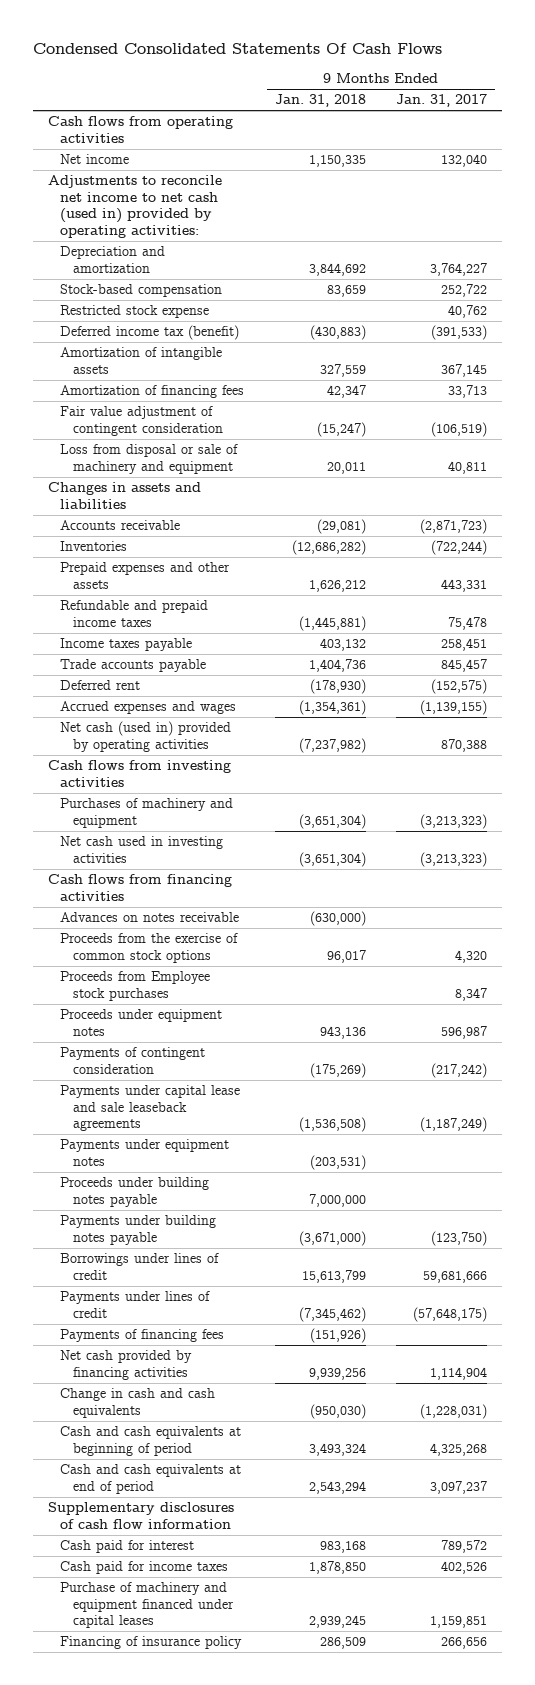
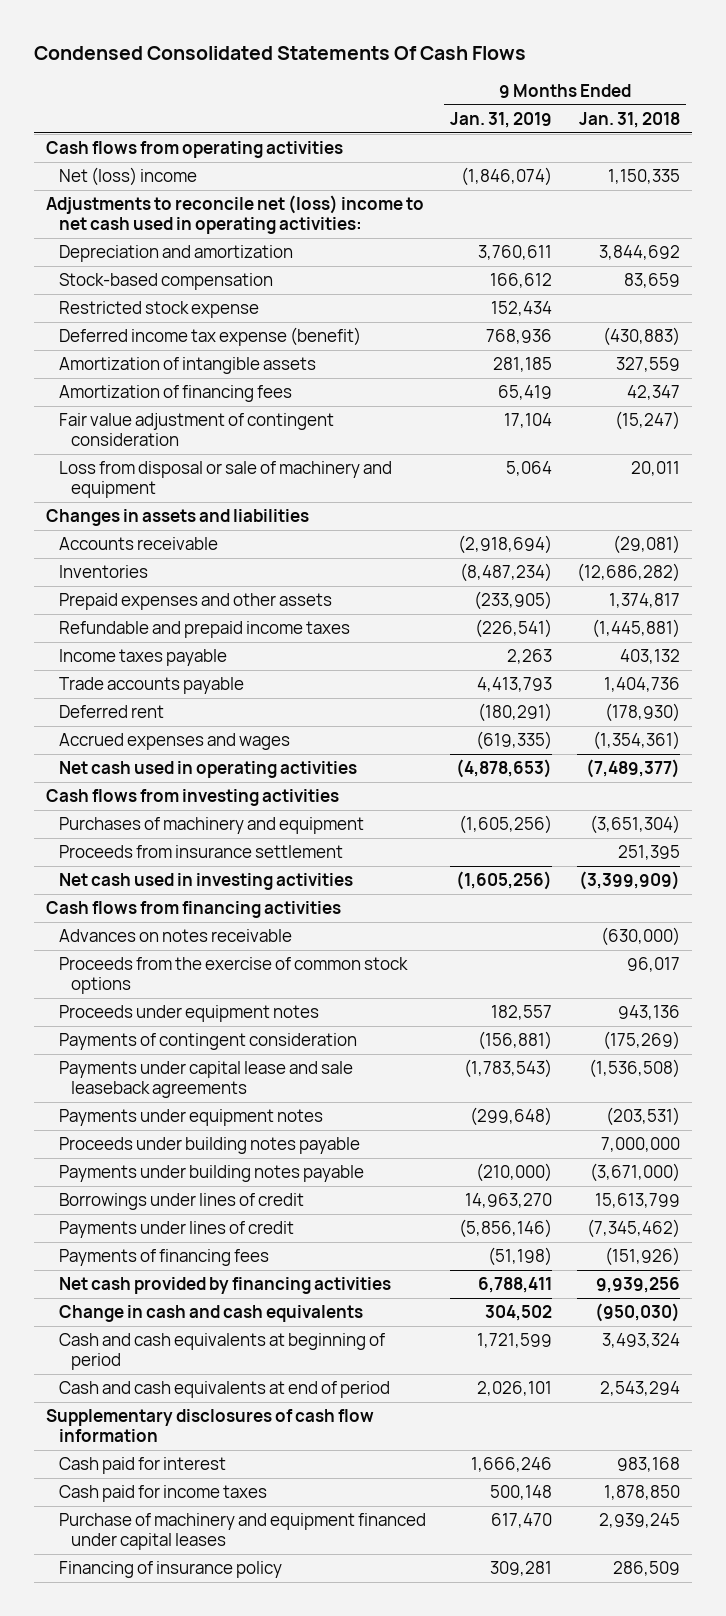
[396,94,488,108] Jan. 31, 2017 -> none
none -> [450,112,553,129] Jan. 31, 2019
[60,154,130,165] Net income -> [58,167,197,187] Net (loss) income
[47,175,222,238] Adjustments to reconcile net income to net cash (used in) provided by operating activities: -> [46,195,425,235] Adjustments to reconcile net (loss) income to net cash used in operating activities:
[60,325,240,341] Deferred income tax (benefit) -> [58,327,361,347] Deferred income tax expense (benefit)
[308,579,366,592] 1,626,212 -> [608,593,680,609] 1,374,817
[60,721,232,752] Net cash (used in) provided by operating activities -> [58,761,357,779] Net cash used in operating activities
[298,737,366,753] (7,237,982) -> [585,759,680,779] (7,489,377)
none -> [58,845,343,859] Proceeds from insurance settlement
[298,851,366,867] (3,651,304) -> [578,871,680,891] (3,399,909)
[60,971,211,1001] Proceeds from Employee stock purchases -> none

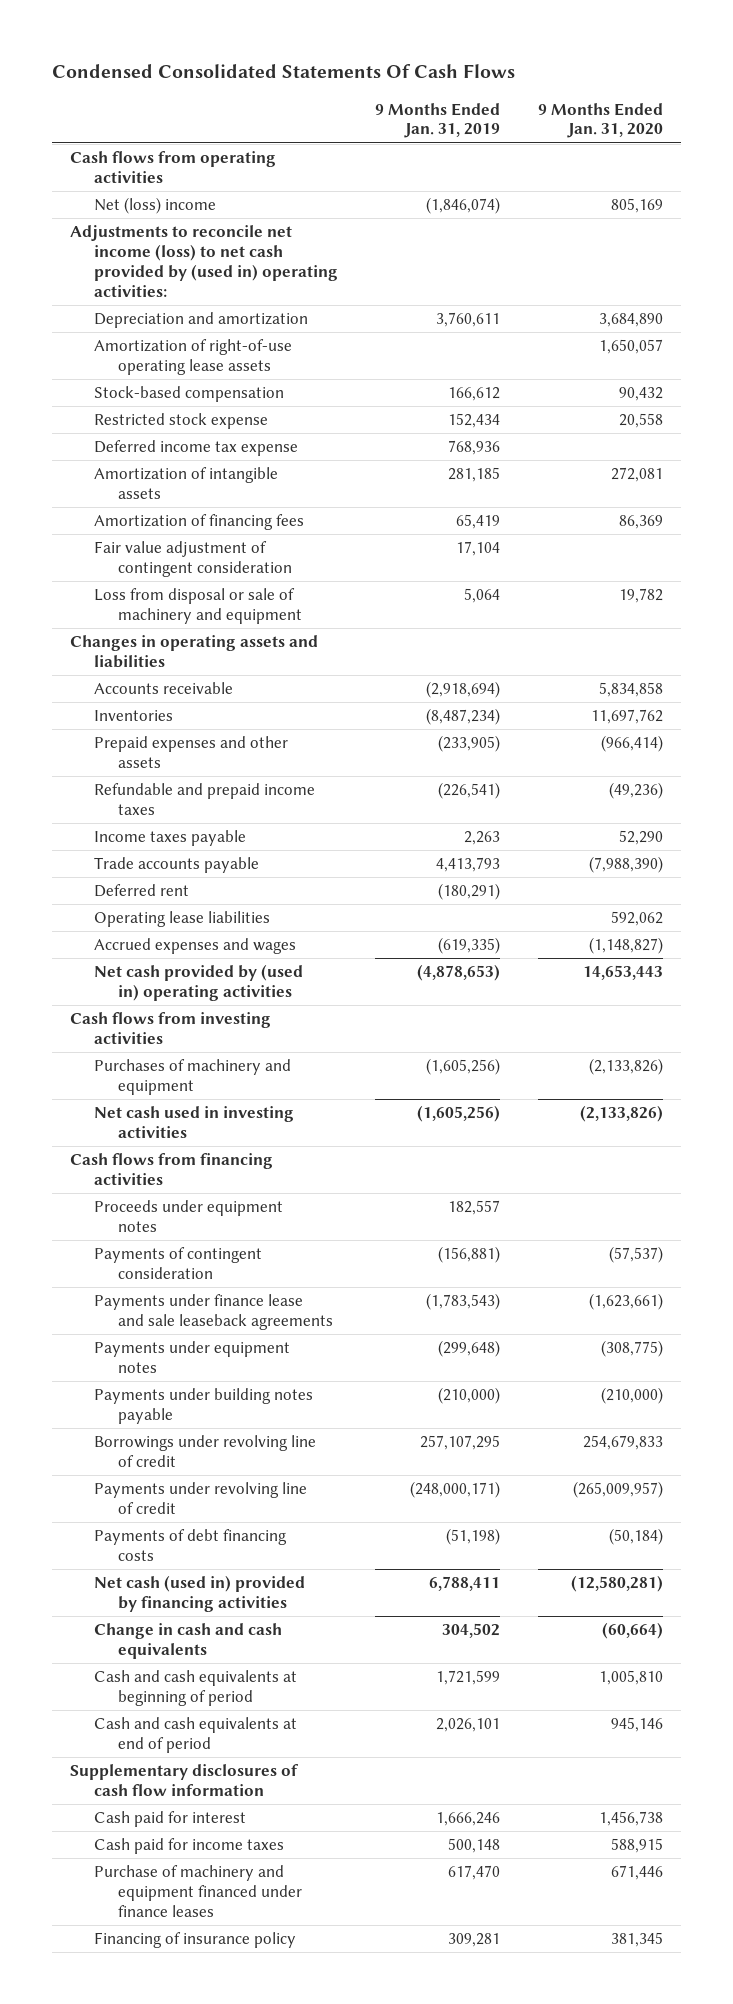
[578,112,680,129] Jan. 31, 2018 -> none
none -> [537,102,663,139] 9 Months Ended Jan. 31, 2020
[46,195,425,235] Adjustments to reconcile net (loss) income to net cash used in operating activities: -> [70,225,339,297] Adjustments to reconcile net income (loss) to net cash provided by (used in) operating activities:
none -> [94,339,293,376] Amortization of right-of-use operating lease assets
[58,327,361,347] Deferred income tax expense (benefit) -> [94,440,299,457] Deferred income tax expense
[46,509,310,527] Changes in assets and liabilities -> [70,635,319,669] Changes in operating assets and liabilities
none -> [94,911,271,928] Operating lease liabilities
[58,761,357,779] Net cash used in operating activities -> [94,964,304,1002] Net cash provided by (used in) operating activities
[58,845,343,859] Proceeds from insurance settlement -> none
[58,929,292,943] Advances on notes receivable -> none
[58,957,408,995] Proceeds from the exercise of common stock options -> none
[58,1061,353,1099] Payments under capital lease and sale leaseback agreements -> [94,1294,334,1331] Payments under finance lease and sale leaseback agreements
[58,1137,360,1155] Proceeds under building notes payable -> none
[58,1193,304,1211] Borrowings under lines of credit -> [94,1435,317,1468] Borrowings under revolving line of credit
[465,1193,553,1209] 14,963,270 -> [420,1435,501,1451] 257,107,295
[58,1221,294,1239] Payments under lines of credit -> [94,1482,308,1515] Payments under revolving line of credit
[459,1219,553,1239] (5,856,146) -> [410,1481,501,1499] (248,000,171)
[58,1249,269,1267] Payments of financing fees -> [94,1529,288,1562] Payments of debt financing costs
[58,1277,391,1295] Net cash provided by financing activities -> [94,1575,306,1613] Net cash (used in) provided by financing activities
[58,1513,426,1551] Purchase of machinery and equipment financed under capital leases -> [94,1865,303,1917] Purchase of machinery and equipment financed under finance leases

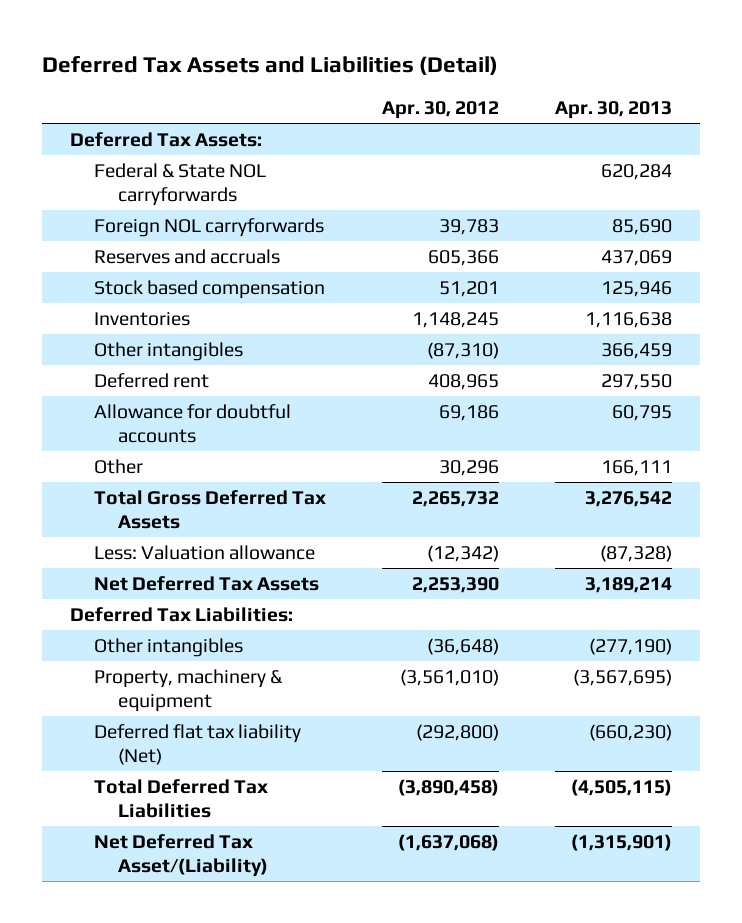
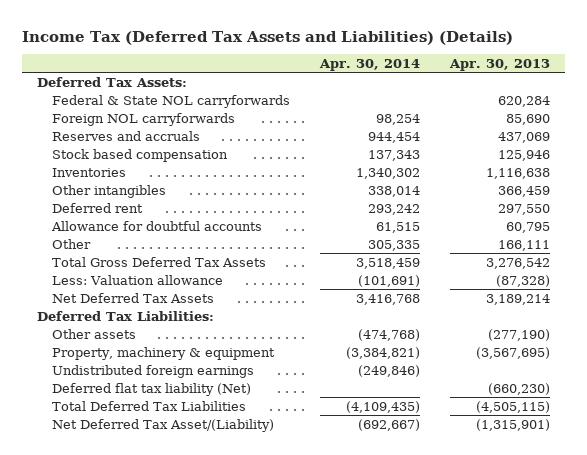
[42,56,499,76] Deferred Tax Assets and Liabilities (Detail) -> [22,30,514,45] Income Tax (Deferred Tax Assets and Liabilities) (Details)
[382,100,500,119] Apr. 30, 2012 -> none
none -> [318,58,420,71] Apr. 30, 2014
[94,638,244,658] Other intangibles -> [51,328,136,339] Other assets
none -> [51,364,254,378] Undistributed foreign earnings

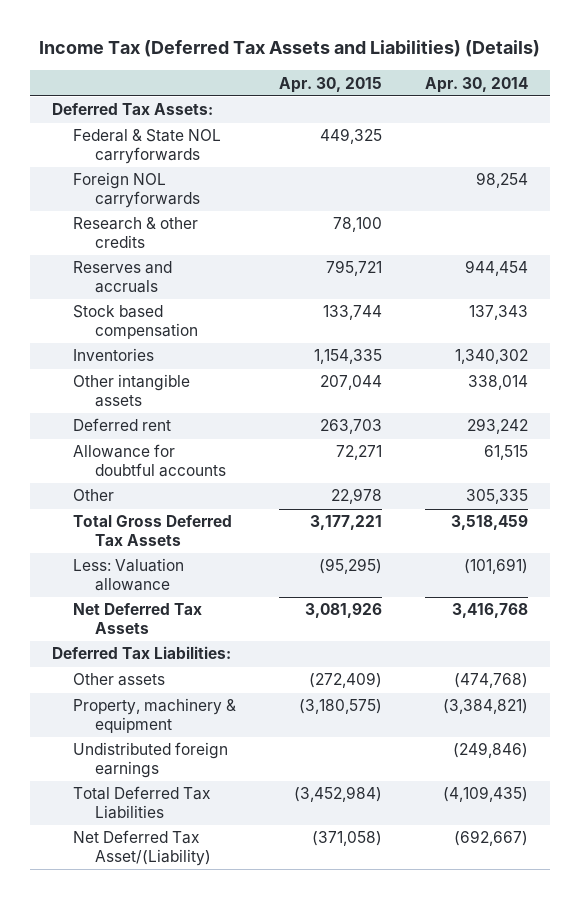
[448,58,550,71] Apr. 30, 2013 -> none
none -> [279,76,383,93] Apr. 30, 2015
none -> [73,217,199,249] Research & other credits
[51,184,166,198] Other intangibles -> [73,374,191,408] Other intangible assets
[51,382,251,396] Deferred flat tax liability (Net) -> none

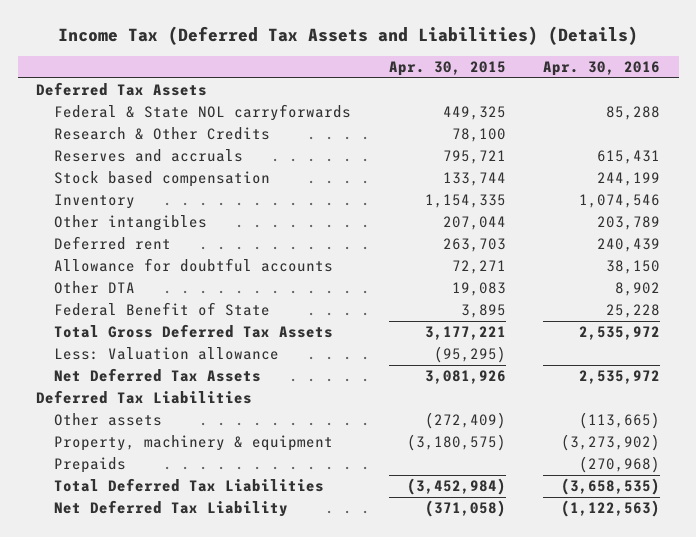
[425,76,529,93] Apr. 30, 2014 -> none
none -> [543,61,661,77] Apr. 30, 2016
[51,103,213,116] Deferred Tax Assets: -> [36,82,208,97] Deferred Tax Assets
[73,172,200,209] Foreign NOL carryforwards -> none
[73,217,199,249] Research & other credits -> [54,127,271,141] Research & Other Credits
[73,348,155,362] Inventories -> [54,194,136,210] Inventory
[73,374,191,408] Other intangible assets -> [54,215,208,232] Other intangibles
[73,489,115,502] Other -> [54,281,136,295] Other DTA
[331,488,383,505] 22,978 -> [451,282,506,297] 19,083
none -> [54,302,271,317] Federal Benefit of State
[51,646,231,660] Deferred Tax Liabilities: -> [36,390,253,405] Deferred Tax Liabilities
[73,742,229,779] Undistributed foreign earnings -> none
none -> [54,457,127,474] Prepaids
[73,830,211,867] Net Deferred Tax Asset/(Liability) -> [54,500,289,518] Net Deferred Tax Liability

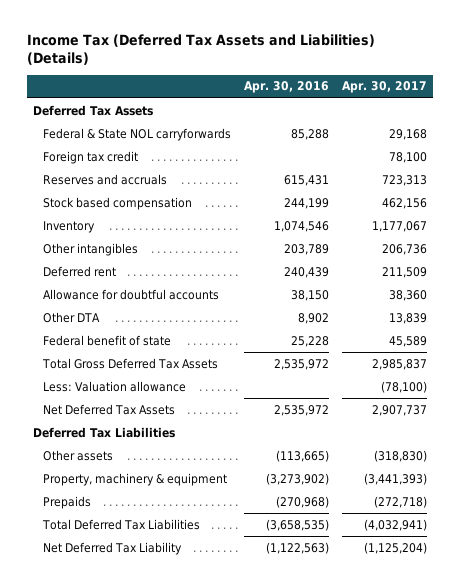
[388,61,506,77] Apr. 30, 2015 -> none
none -> [341,81,427,94] Apr. 30, 2017
[54,127,271,141] Research & Other Credits -> none
none -> [43,150,139,164] Foreign tax credit
[54,302,271,317] Federal Benefit of State -> [43,334,172,346] Federal benefit of state

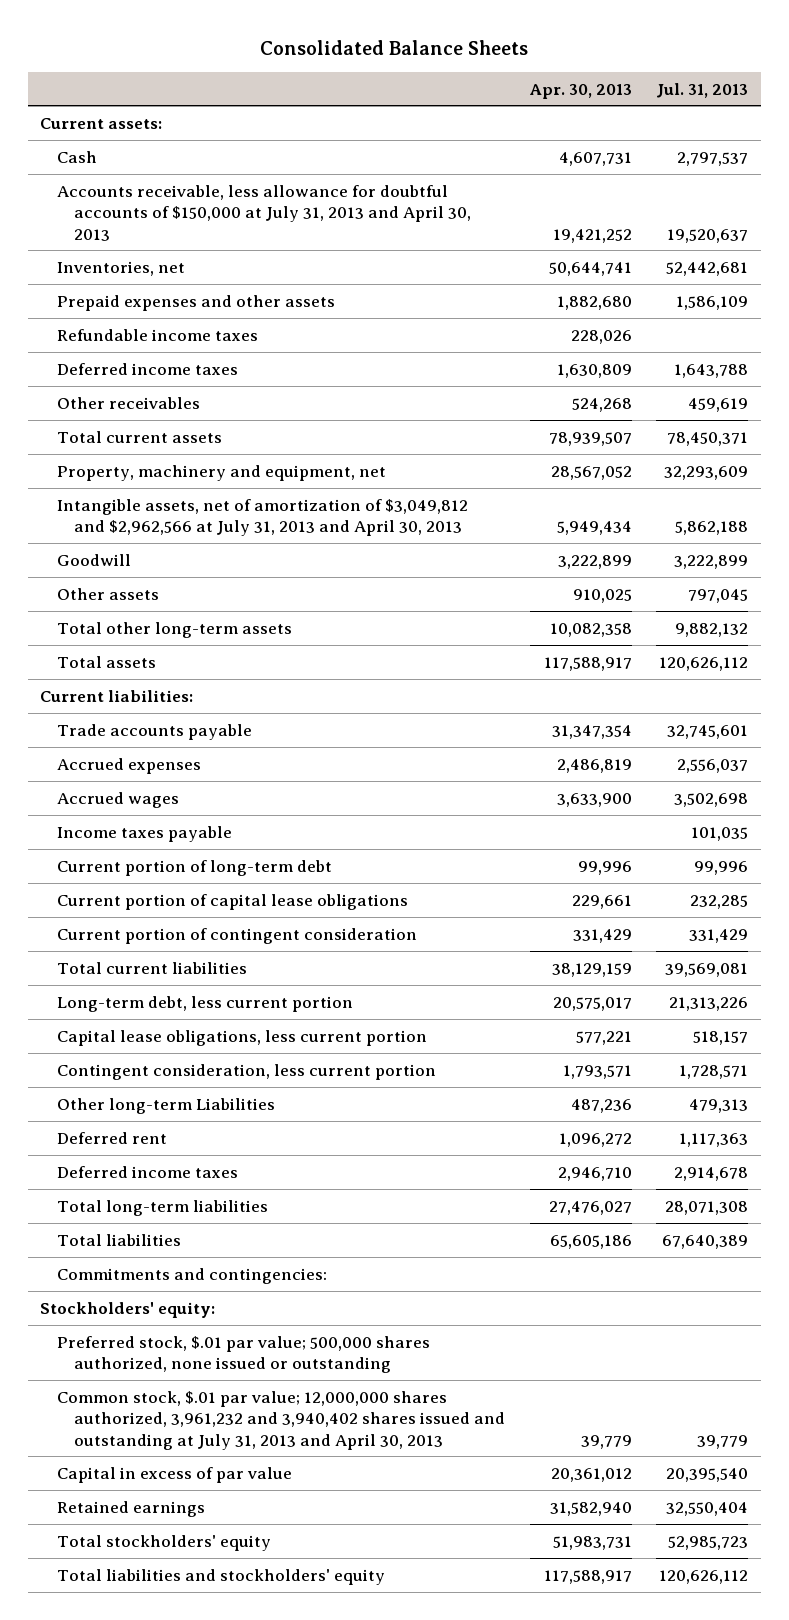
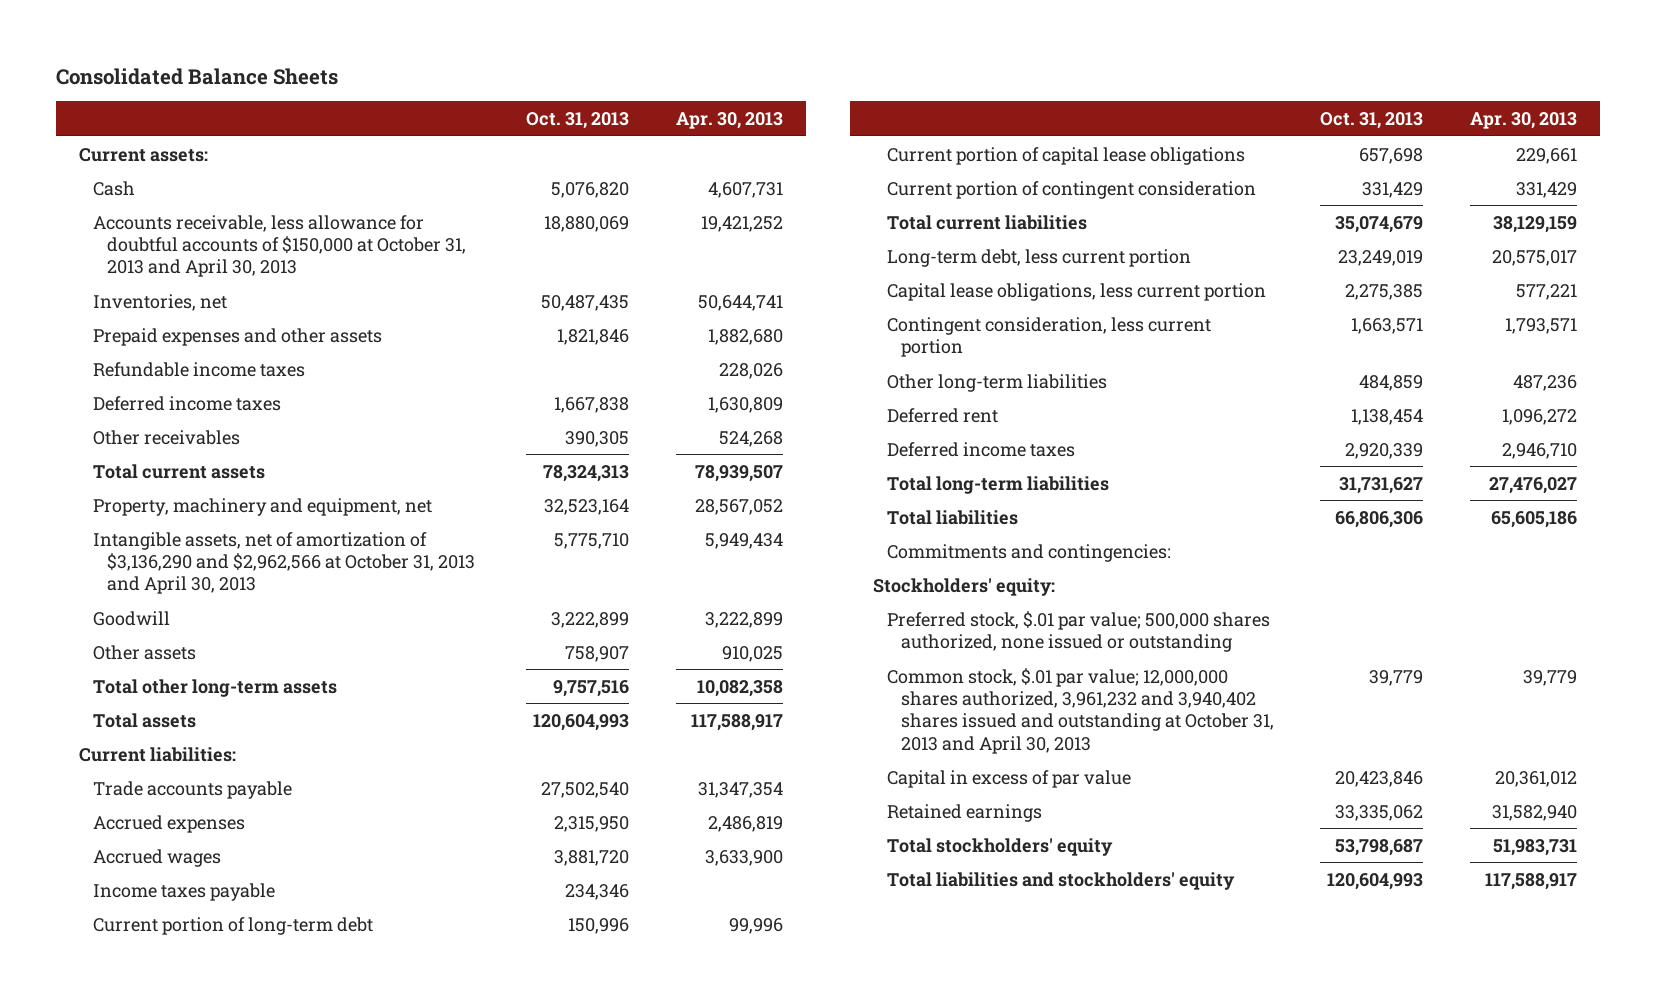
[656,82,749,98] Jul. 31, 2013 -> none
none -> [526,112,630,130] Oct. 31, 2013
[57,184,472,241] Accounts receivable, less allowance for doubtful accounts of $150,000 at July 31, 2013 and April 30, 2013 -> [93,214,466,278] Accounts receivable, less allowance for doubtful accounts of $150,000 at October 31, 2013 and April 30, 2013
[57,498,469,537] Intangible assets, net of amortization of $3,049,812 and $2,962,566 at July 31, 2013 and April 30, 2013 -> [93,531,475,595] Intangible assets, net of amortization of $3,136,290 and $2,962,566 at October 31, 2013 and April 30, 2013
[57,1097,276,1114] Other long-term Liabilities -> [887,373,1108,392] Other long-term liabilities
[57,1390,506,1450] Common stock, $.01 par value; 12,000,000 shares authorized, 3,961,232 and 3,940,402 shares issued and outstanding at July 31, 2013 and April 30, 2013 -> [887,667,1275,754] Common stock, $.01 par value; 12,000,000 shares authorized, 3,961,232 and 3,940,402 shares issued and outstanding at October 31, 2013 and April 30, 2013

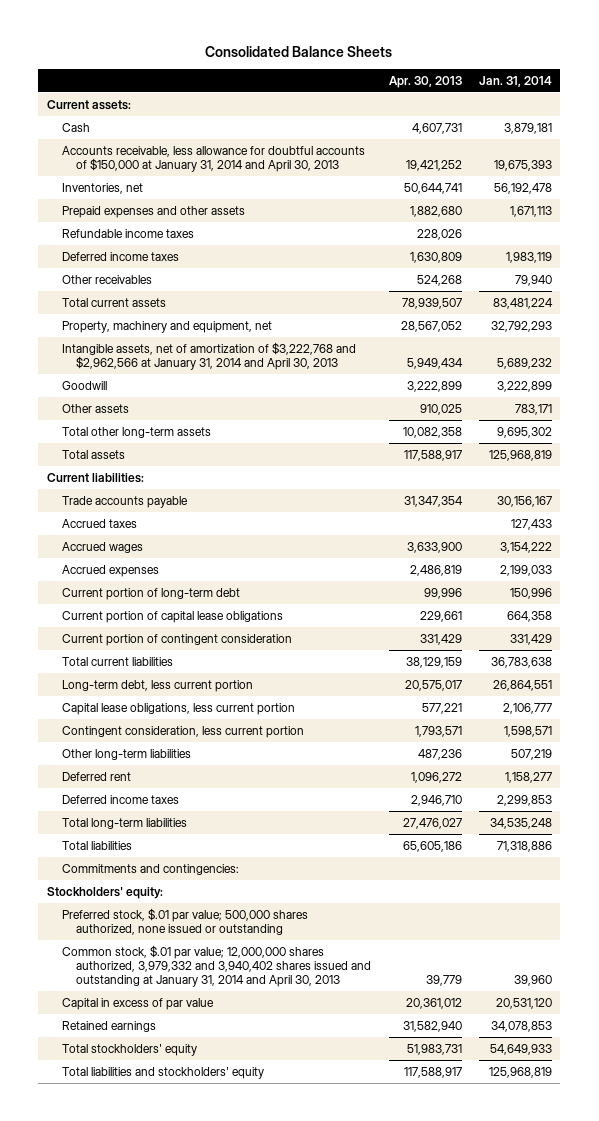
[526,112,630,130] Oct. 31, 2013 -> none
none -> [478,75,552,87] Jan. 31, 2014
[93,214,466,278] Accounts receivable, less allowance for doubtful accounts of $150,000 at October 31, 2013 and April 30, 2013 -> [61,145,365,172] Accounts receivable, less allowance for doubtful accounts of $150,000 at January 31, 2014 and April 30, 2013
[93,531,475,595] Intangible assets, net of amortization of $3,136,290 and $2,962,566 at October 31, 2013 and April 30, 2013 -> [61,341,356,370] Intangible assets, net of amortization of $3,222,768 and $2,962,566 at January 31, 2014 and April 30, 2013
none -> [61,518,137,528] Accrued taxes
[93,882,276,901] Income taxes payable -> none
[93,814,246,833] Accrued expenses -> [61,564,159,577] Accrued expenses
[887,667,1275,754] Common stock, $.01 par value; 12,000,000 shares authorized, 3,961,232 and 3,940,402 shares issued and outstanding at October 31, 2013 and April 30, 2013 -> [61,944,372,988] Common stock, $.01 par value; 12,000,000 shares authorized, 3,979,332 and 3,940,402 shares issued and outstanding at January 31, 2014 and April 30, 2013

